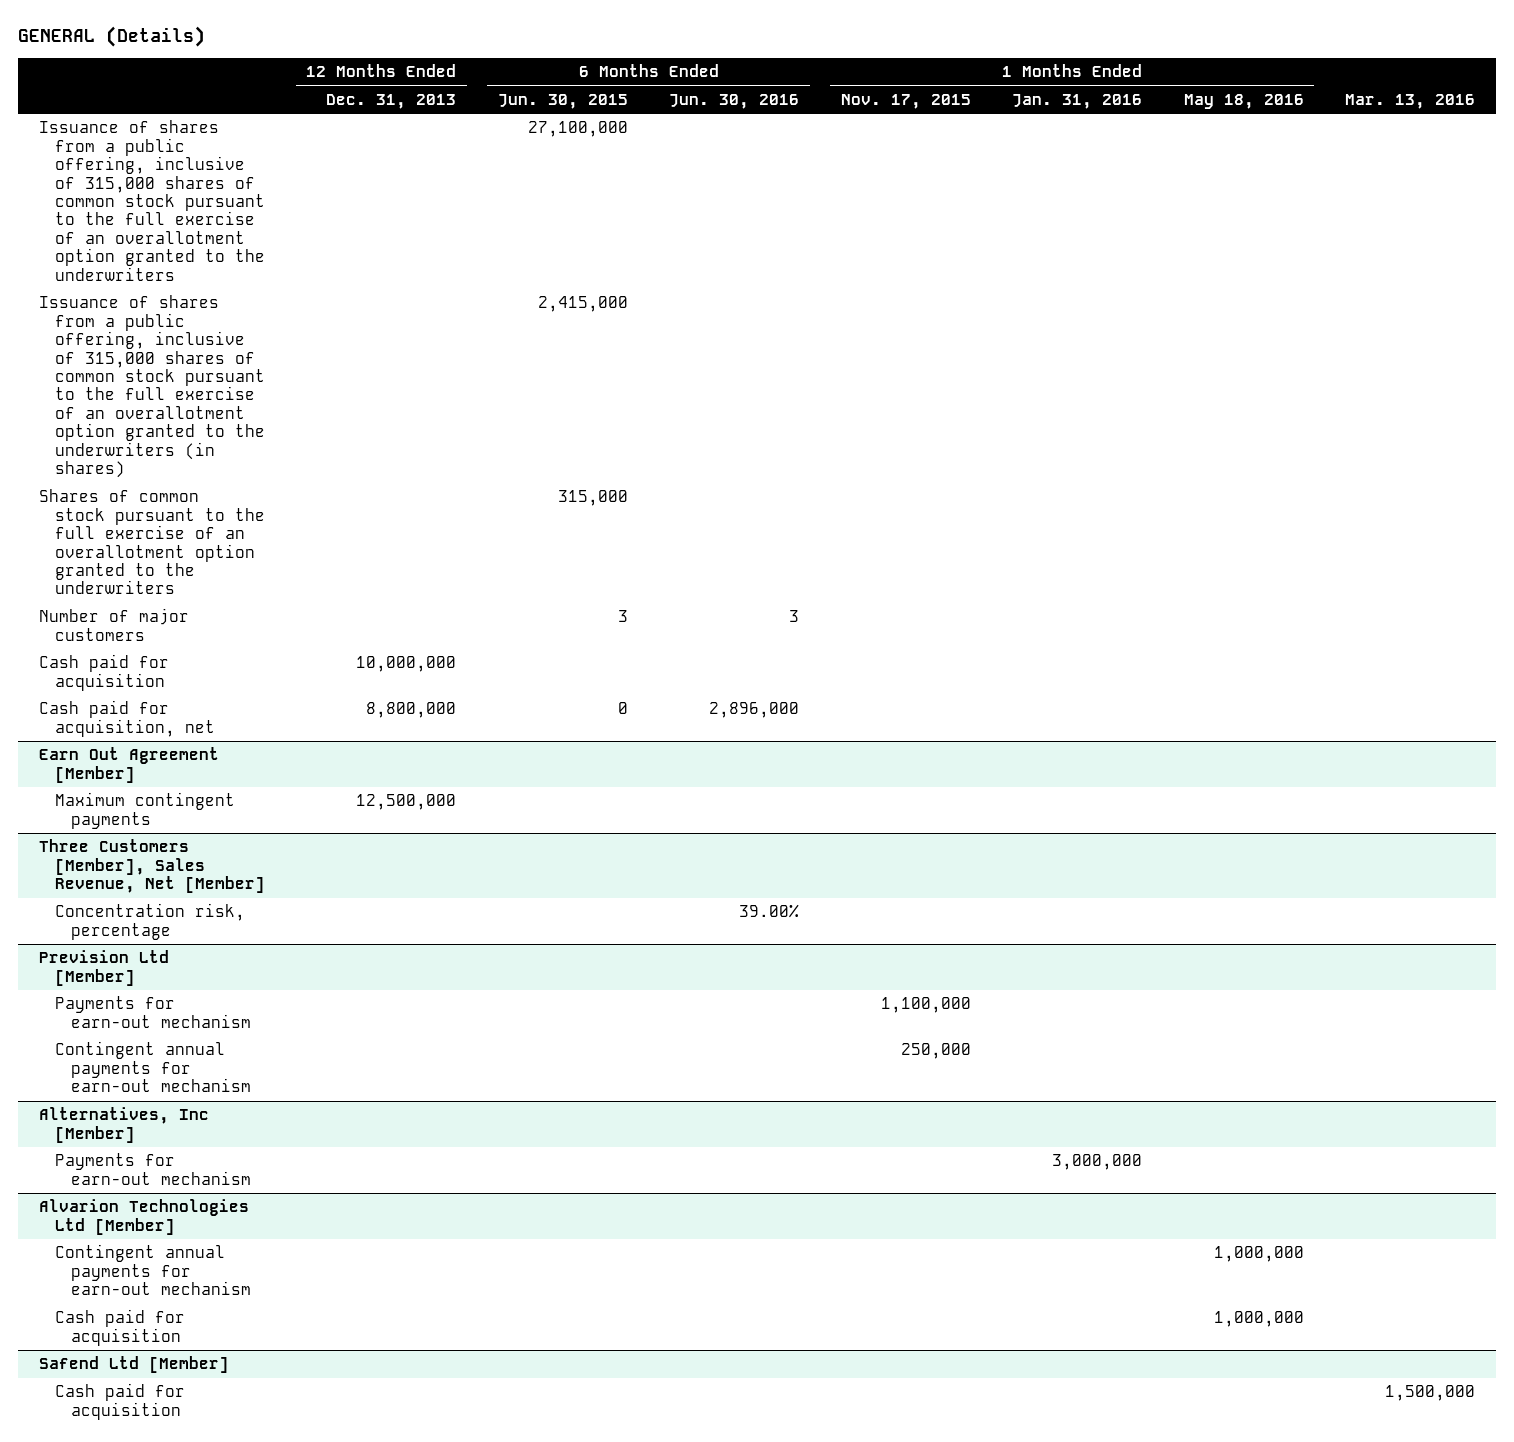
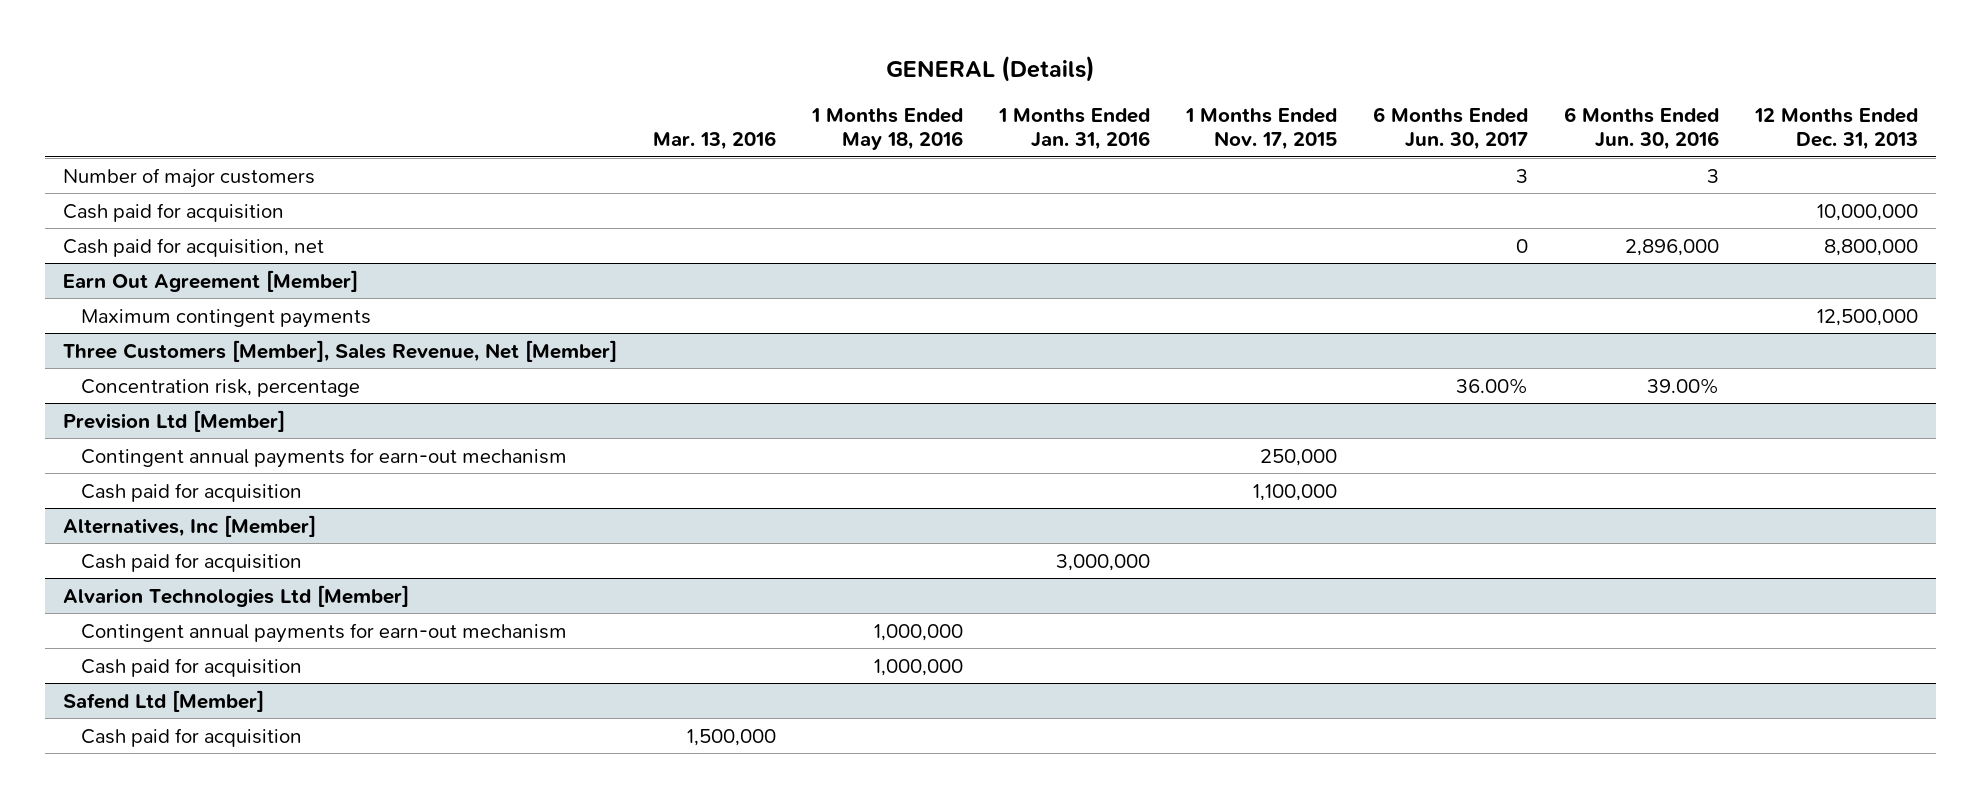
[497,93,628,109] Jun. 30, 2015 -> none
none -> [1373,106,1529,151] 6 Months Ended Jun. 30, 2017
[38,120,265,281] Issuance of shares from a public offering, inclusive of 315,000 shares of common stock pursuant to the full exercise of an overallotment option granted to the underwriters -> none
[38,295,265,479] Issuance of shares from a public offering, inclusive of 315,000 shares of common stock pursuant to the full exercise of an overallotment option granted to the underwriters (in shares) -> none
[38,489,265,595] Shares of common stock pursuant to the full exercise of an overallotment option granted to the underwriters -> none
[54,996,251,1028] Payments for earn-out mechanism -> none
none -> [80,482,302,502] Cash paid for acquisition
[54,1153,251,1185] Payments for earn-out mechanism -> none
none -> [80,552,302,572] Cash paid for acquisition

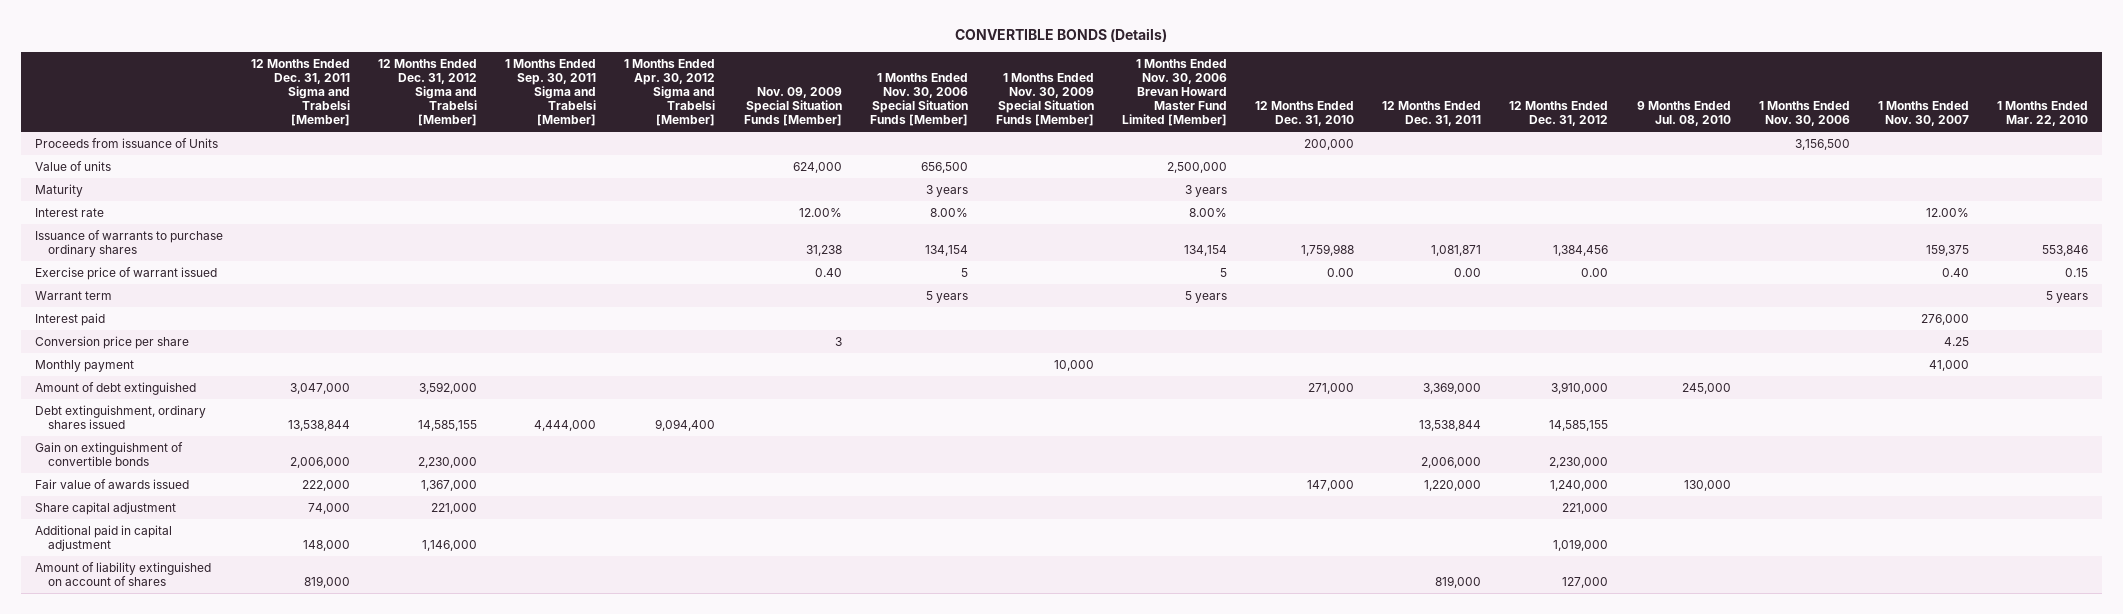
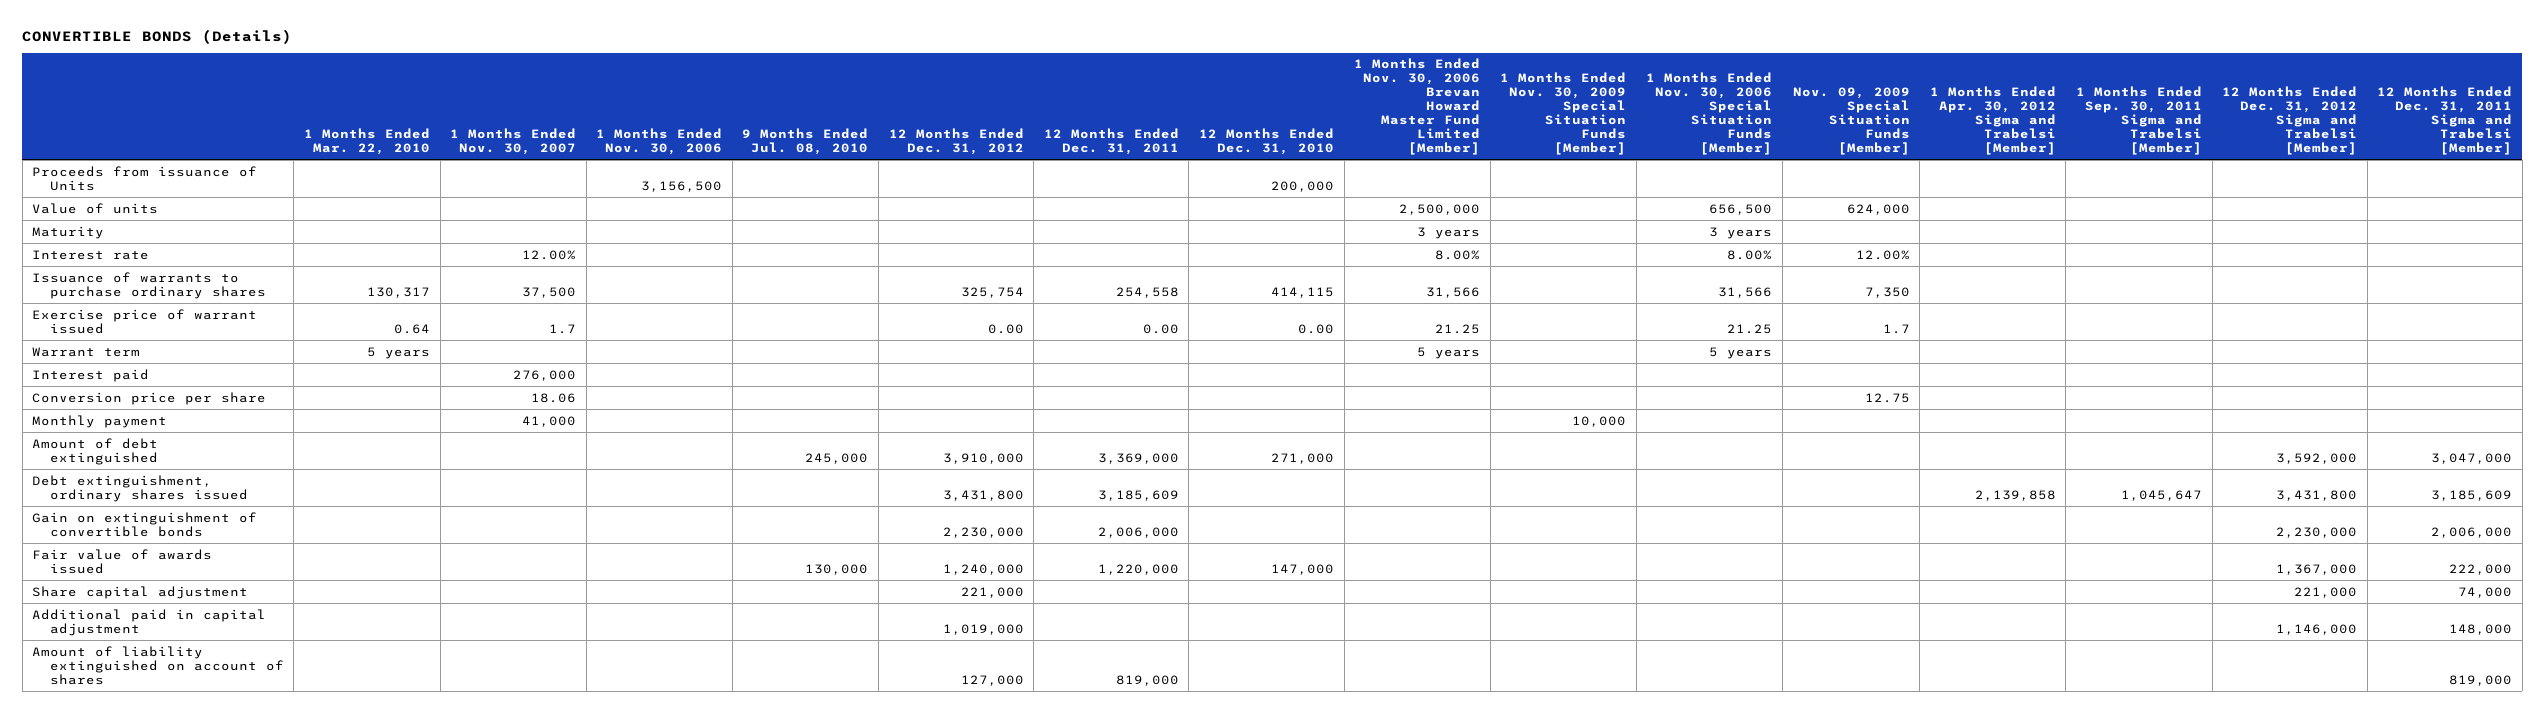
[805,245,842,257] 31,238 -> [1864,286,1910,298] 7,350
[924,245,968,257] 134,154 -> [1718,286,1773,298] 31,566
[1184,245,1228,257] 134,154 -> [1426,286,1481,298] 31,566
[1301,244,1355,257] 1,759,988 -> [1270,286,1334,298] 414,115
[1431,245,1482,257] 1,081,871 -> [1115,286,1179,298] 254,558
[1553,245,1609,257] 1,384,456 -> [960,286,1024,298] 325,754
[1925,244,1969,257] 159,375 -> [522,286,577,298] 37,500
[2042,245,2089,257] 553,846 -> [366,286,430,298] 130,317
[814,268,842,278] 0.40 -> [1882,323,1910,334] 1.7
[960,268,968,278] 5 -> [1727,323,1773,334] 21.25
[1220,268,1228,278] 5 -> [1435,323,1481,334] 21.25
[1941,268,1969,278] 0.40 -> [549,323,577,334] 1.7
[2065,268,2089,278] 0.15 -> [393,323,430,334] 0.64
[834,337,842,347] 3 -> [1864,392,1910,403] 12.75
[1943,337,1969,347] 4.25 -> [531,392,577,403] 18.06
[287,420,350,432] 13,538,844 -> [2431,489,2513,501] 3,185,609
[418,420,478,432] 14,585,155 -> [2276,489,2358,501] 3,431,800
[534,420,597,432] 4,444,000 -> [2120,489,2202,501] 1,045,647
[655,419,716,432] 9,094,400 -> [1974,489,2056,501] 2,139,858
[1419,420,1482,432] 13,538,844 -> [1097,489,1179,501] 3,185,609
[1549,420,1609,432] 14,585,155 -> [942,489,1024,501] 3,431,800

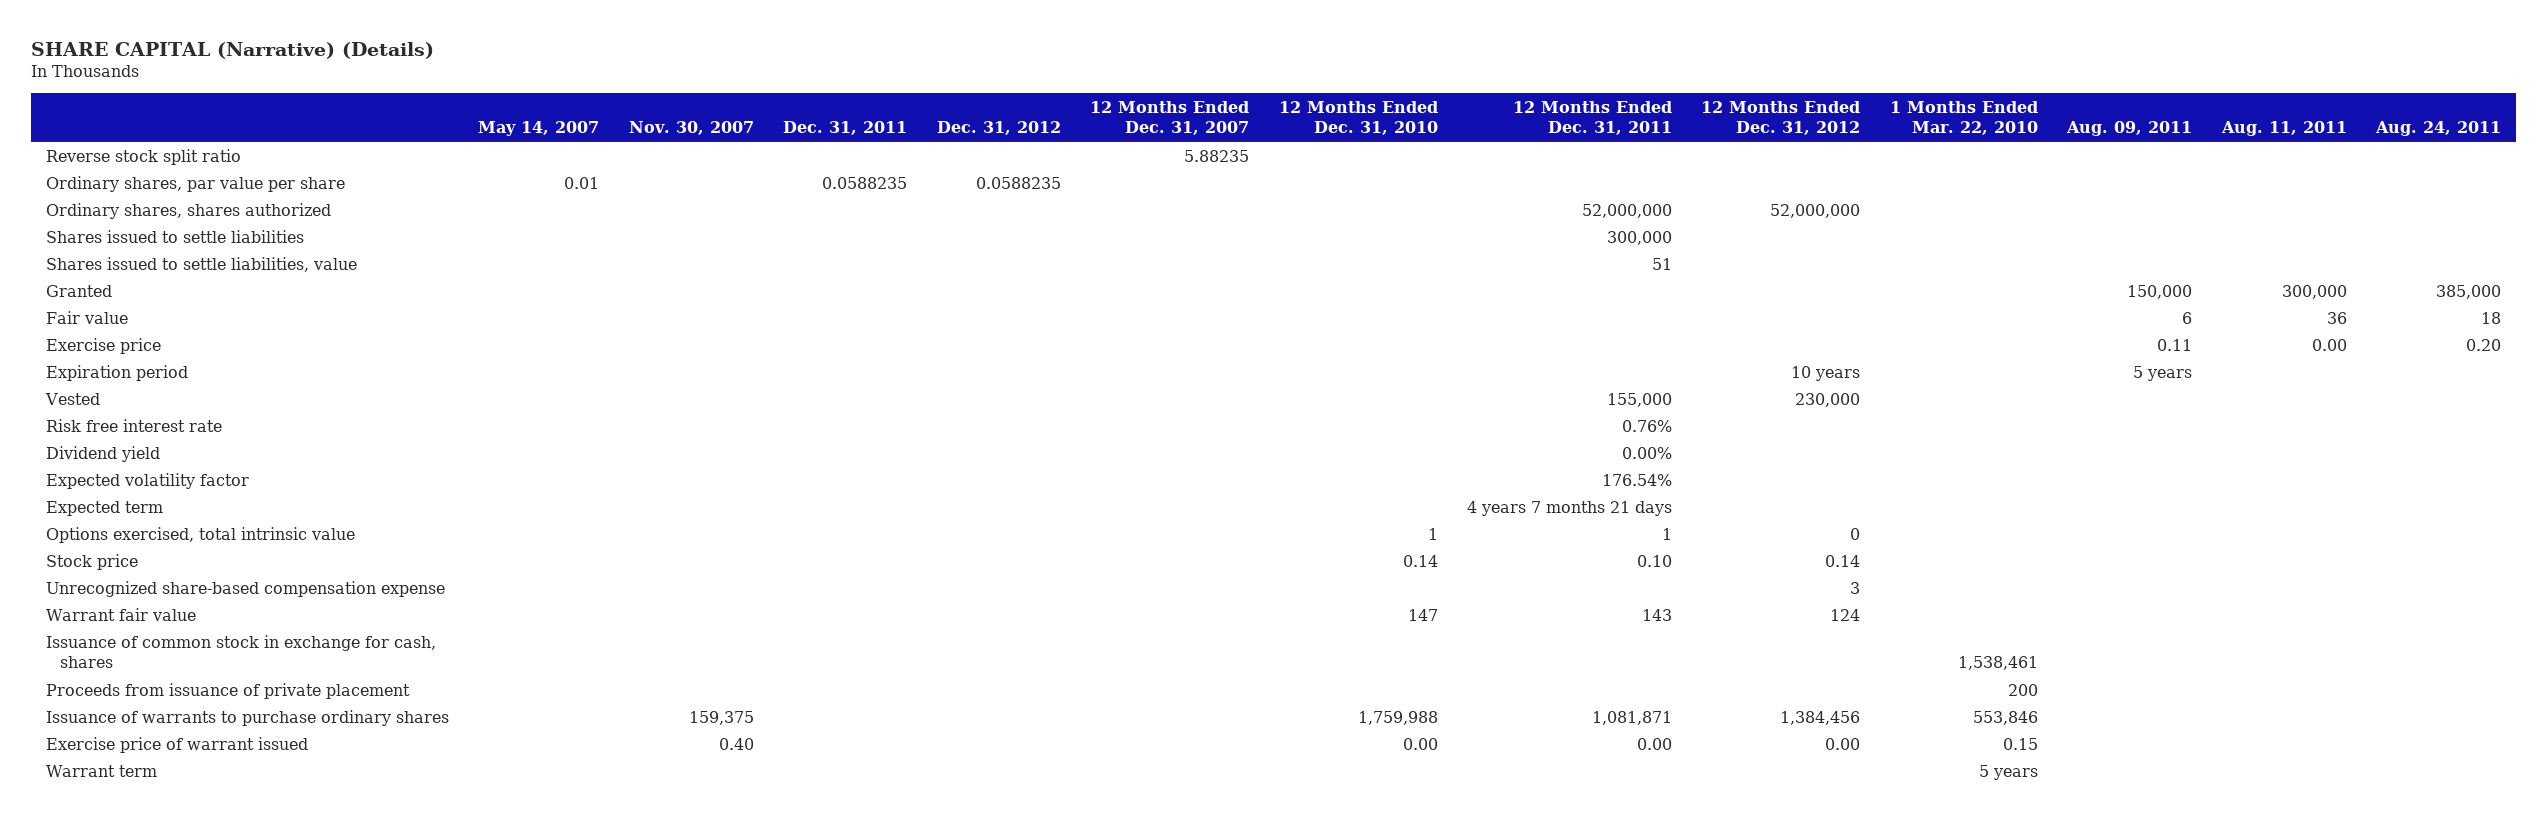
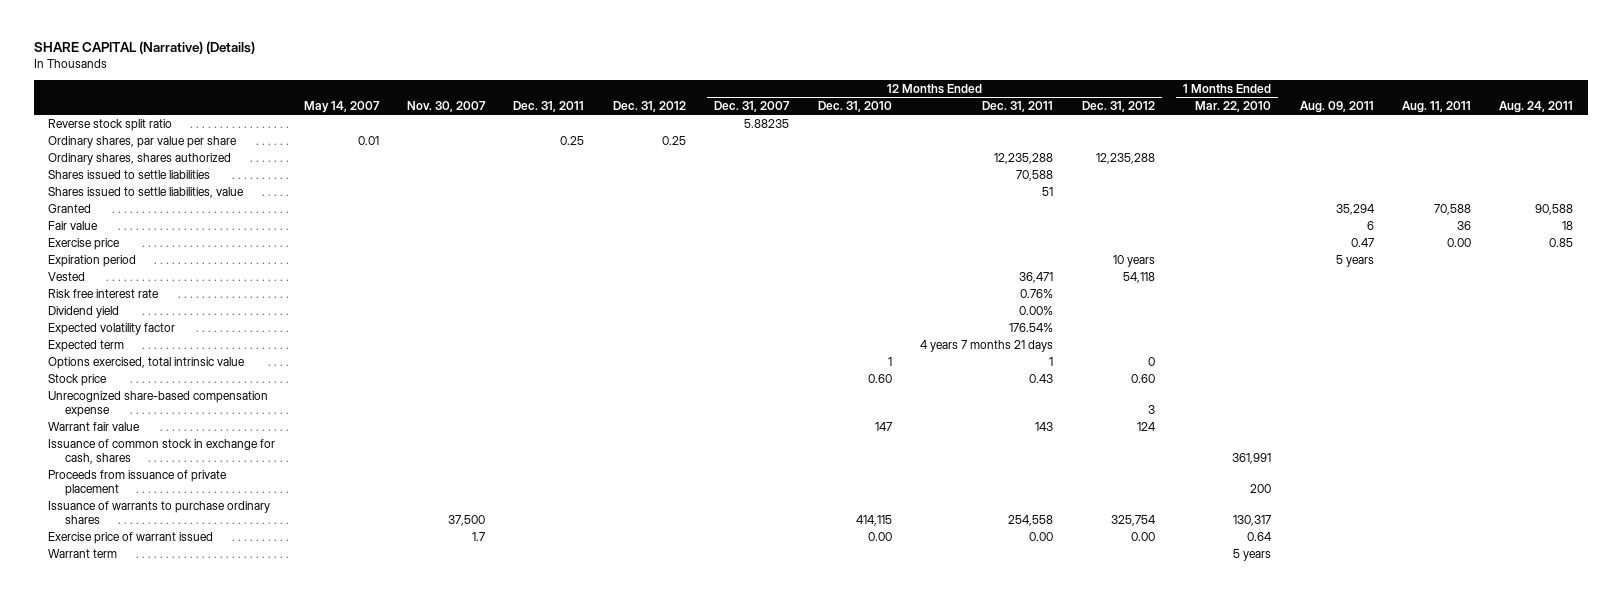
[822,176,908,189] 0.0588235 -> [560,135,585,145] 0.25
[975,176,1061,189] 0.0588235 -> [661,135,686,145] 0.25
[1581,203,1672,218] 52,000,000 -> [994,152,1054,164] 12,235,288
[1770,203,1861,218] 52,000,000 -> [1095,152,1155,164] 12,235,288
[1606,230,1672,245] 300,000 -> [1016,169,1054,181] 70,588
[2127,284,2193,299] 150,000 -> [1335,203,1375,215] 35,294
[2281,284,2347,299] 300,000 -> [1433,203,1471,215] 70,588
[2436,284,2502,299] 385,000 -> [1535,203,1574,215] 90,588
[2157,338,2193,351] 0.11 -> [1350,237,1374,247] 0.47
[2466,338,2502,351] 0.20 -> [1549,237,1574,247] 0.85
[1606,392,1672,407] 155,000 -> [1019,271,1054,283] 36,471
[1795,392,1861,407] 230,000 -> [1122,271,1155,283] 54,118
[1402,554,1438,567] 0.14 -> [867,373,892,383] 0.60
[1636,554,1672,567] 0.10 -> [1029,373,1054,383] 0.43
[1825,554,1861,567] 0.14 -> [1130,373,1155,383] 0.60
[1957,655,2038,670] 1,538,461 -> [1232,452,1272,464] 361,991
[688,710,754,725] 159,375 -> [448,514,486,526] 37,500
[1357,710,1438,725] 1,759,988 -> [855,514,892,526] 414,115
[1591,710,1672,725] 1,081,871 -> [1008,514,1054,526] 254,558
[1780,710,1861,725] 1,384,456 -> [1110,514,1156,526] 325,754
[1972,710,2038,725] 553,846 -> [1233,514,1272,526] 130,317
[718,737,754,750] 0.40 -> [472,531,486,541] 1.7
[2002,737,2038,750] 0.15 -> [1247,531,1273,541] 0.64

